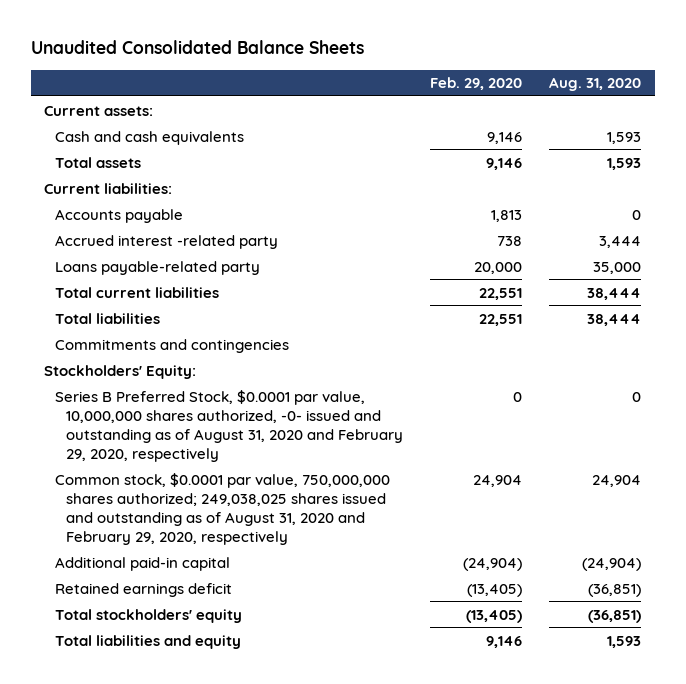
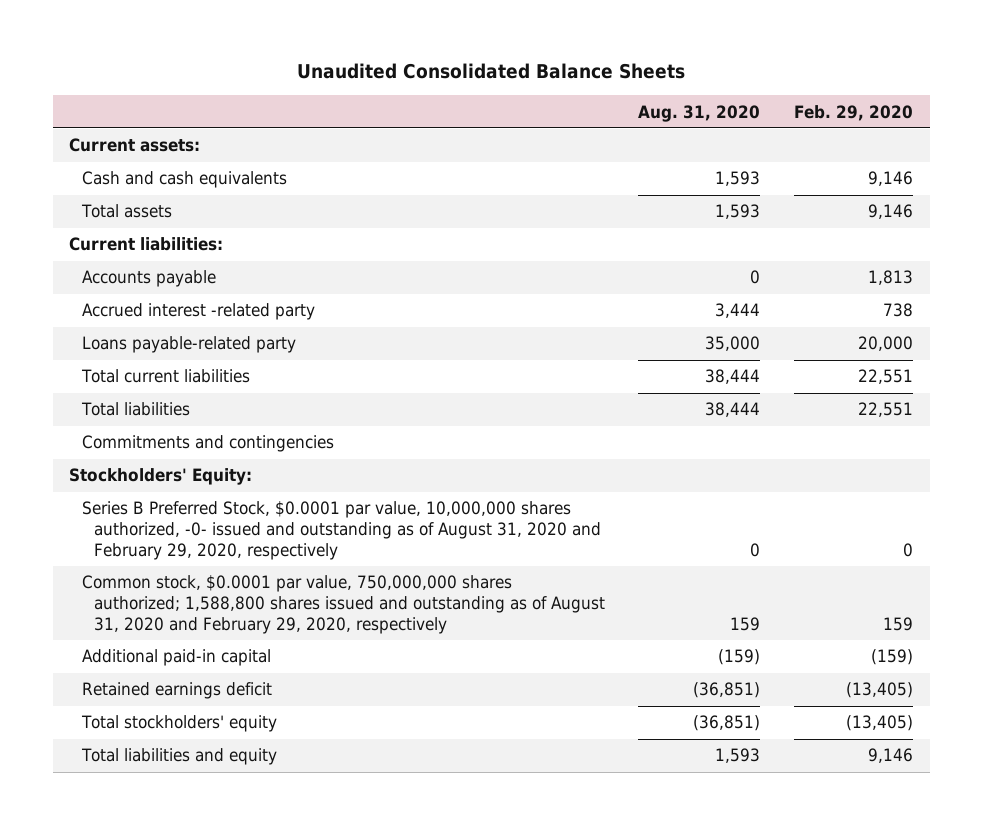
[55,472,391,545] Common stock, $0.0001 par value, 750,000,000 shares authorized; 249,038,025 shares issued and outstanding as of August 31, 2020 and February 29, 2020, respectively -> [81,575,605,634] Common stock, $0.0001 par value, 750,000,000 shares authorized; 1,588,800 shares issued and outstanding as of August 31, 2020 and February 29, 2020, respectively
[473,474,523,487] 24,904 -> [883,616,914,631] 159
[592,474,642,487] 24,904 -> [730,616,761,631] 159
[463,557,523,571] (24,904) -> [871,649,914,666] (159)
[582,557,642,571] (24,904) -> [718,649,761,666] (159)

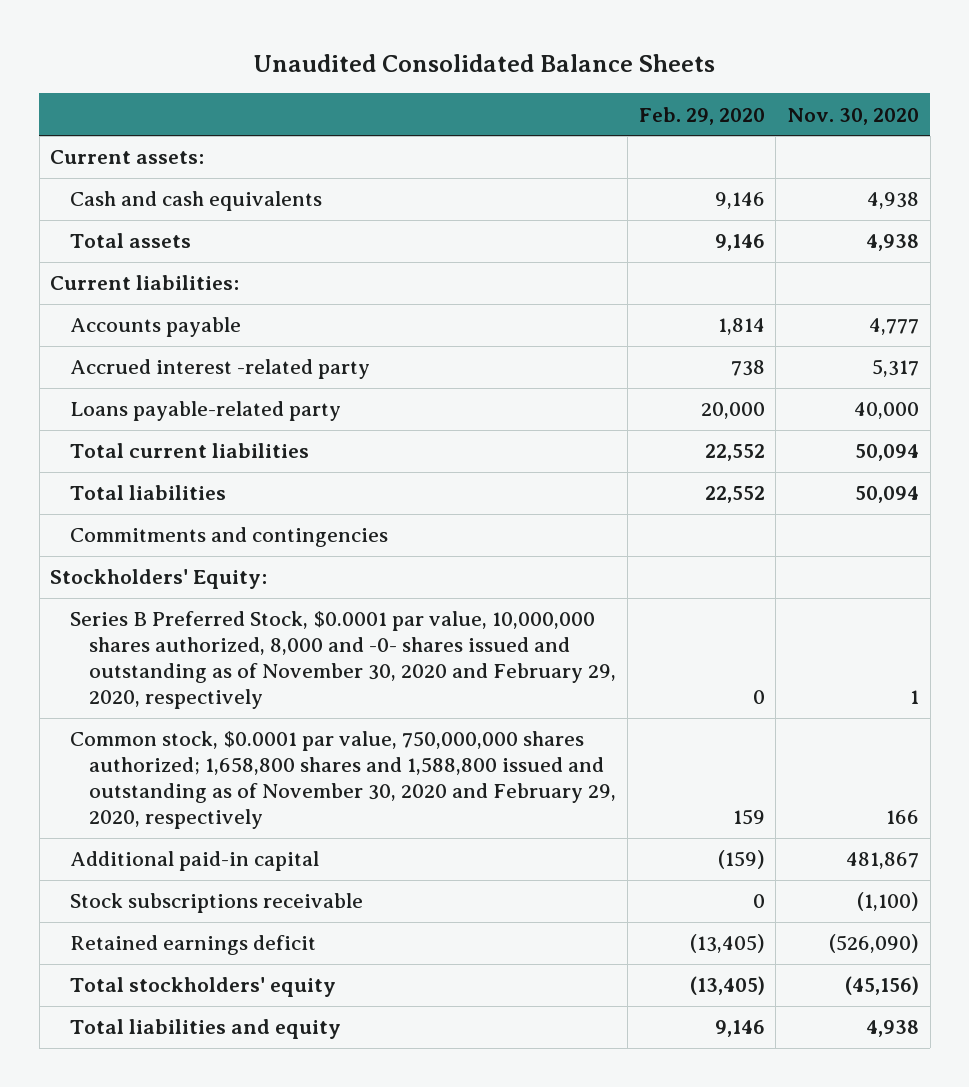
[638,104,761,122] Aug. 31, 2020 -> none
none -> [787,107,920,125] Nov. 30, 2020
[868,270,914,286] 1,813 -> [717,318,765,336] 1,814
[858,369,914,385] 22,551 -> [704,444,765,462] 22,552
[858,402,914,418] 22,551 -> [704,486,765,504] 22,552
[81,501,601,560] Series B Preferred Stock, $0.0001 par value, 10,000,000 shares authorized, -0- issued and outstanding as of August 31, 2020 and February 29, 2020, respectively -> [69,611,617,709] Series B Preferred Stock, $0.0001 par value, 10,000,000 shares authorized, 8,000 and -0- shares issued and outstanding as of November 30, 2020 and February 29, 2020, respectively
[81,575,605,634] Common stock, $0.0001 par value, 750,000,000 shares authorized; 1,588,800 shares issued and outstanding as of August 31, 2020 and February 29, 2020, respectively -> [69,731,617,829] Common stock, $0.0001 par value, 750,000,000 shares authorized; 1,658,800 shares and 1,588,800 issued and outstanding as of November 30, 2020 and February 29, 2020, respectively
none -> [69,893,363,914] Stock subscriptions receivable

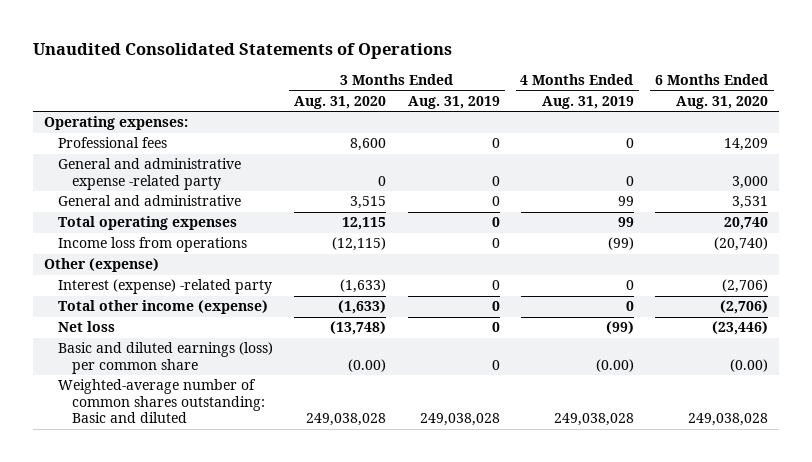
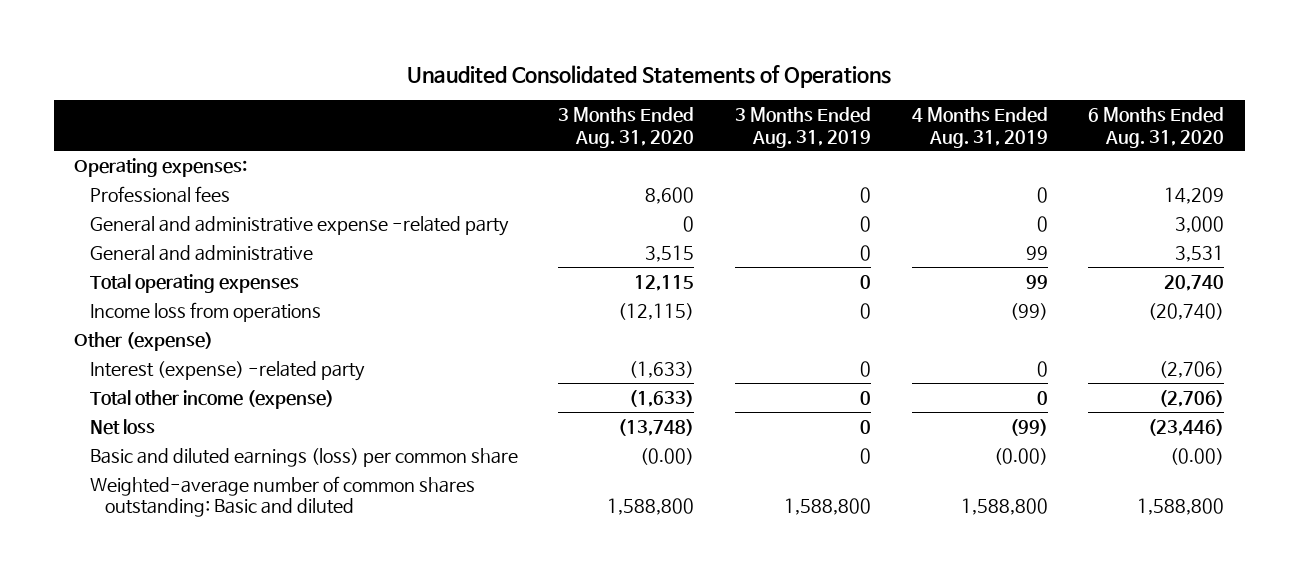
[306,413,387,427] 249,038,028 -> [607,498,695,516] 1,588,800
[419,413,500,427] 249,038,028 -> [783,498,871,516] 1,588,800
[553,413,634,427] 249,038,028 -> [960,498,1048,516] 1,588,800
[688,413,769,427] 249,038,028 -> [1137,498,1225,516] 1,588,800

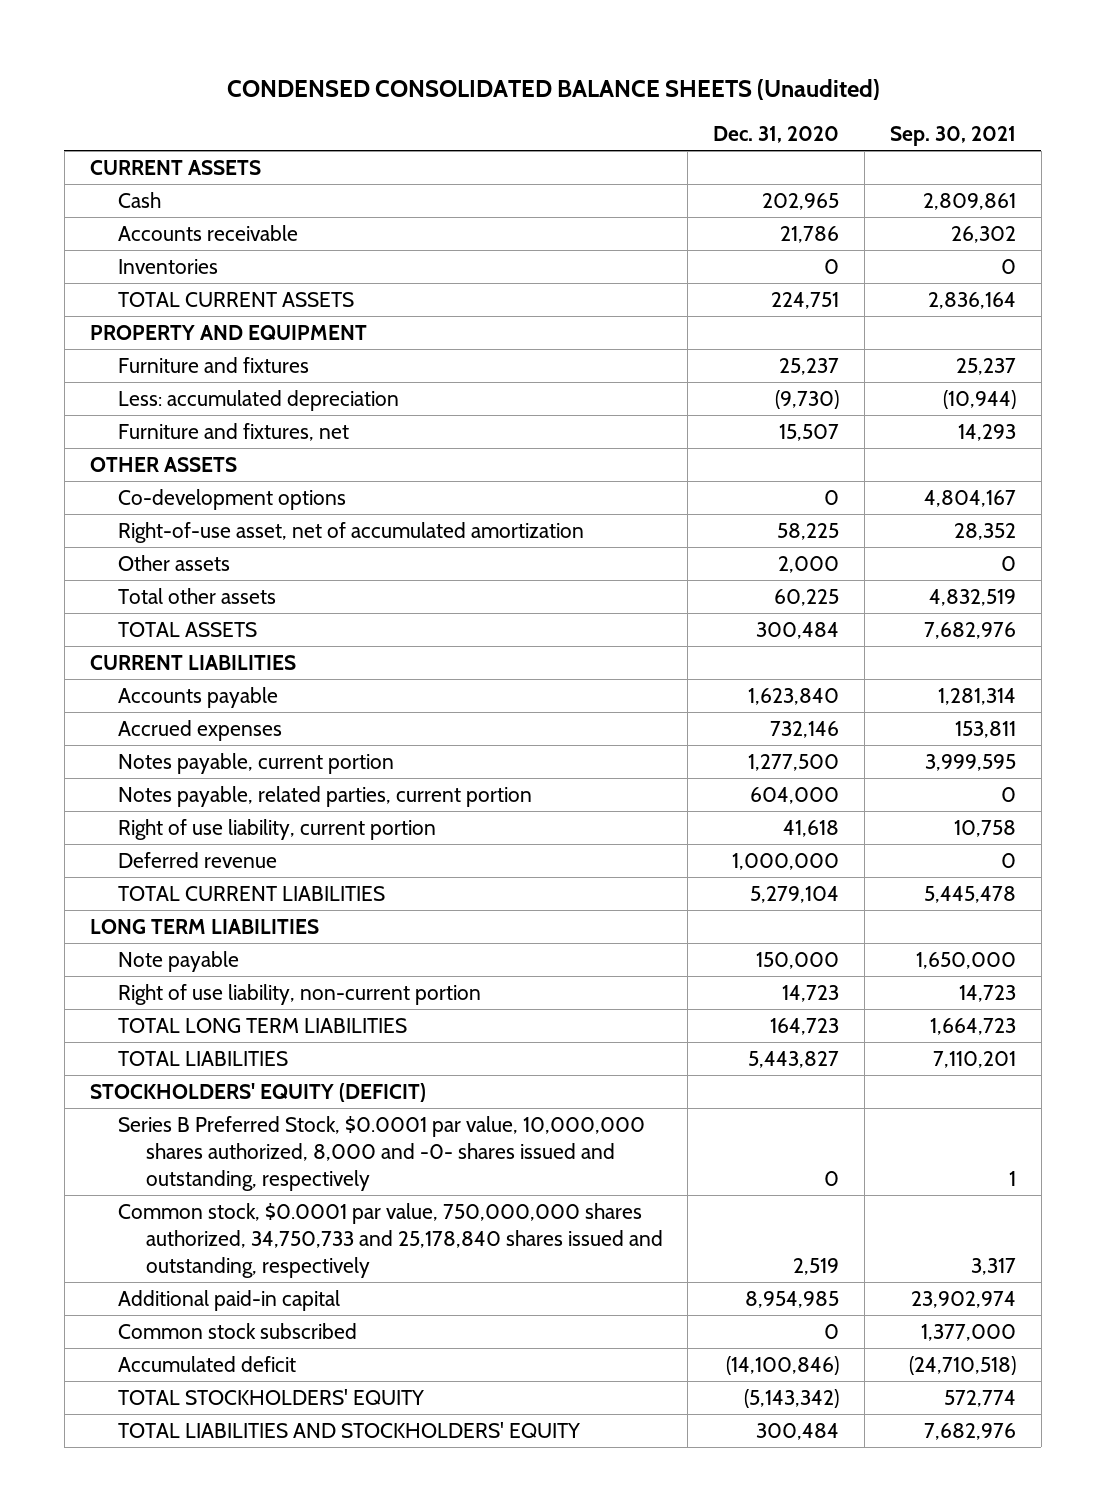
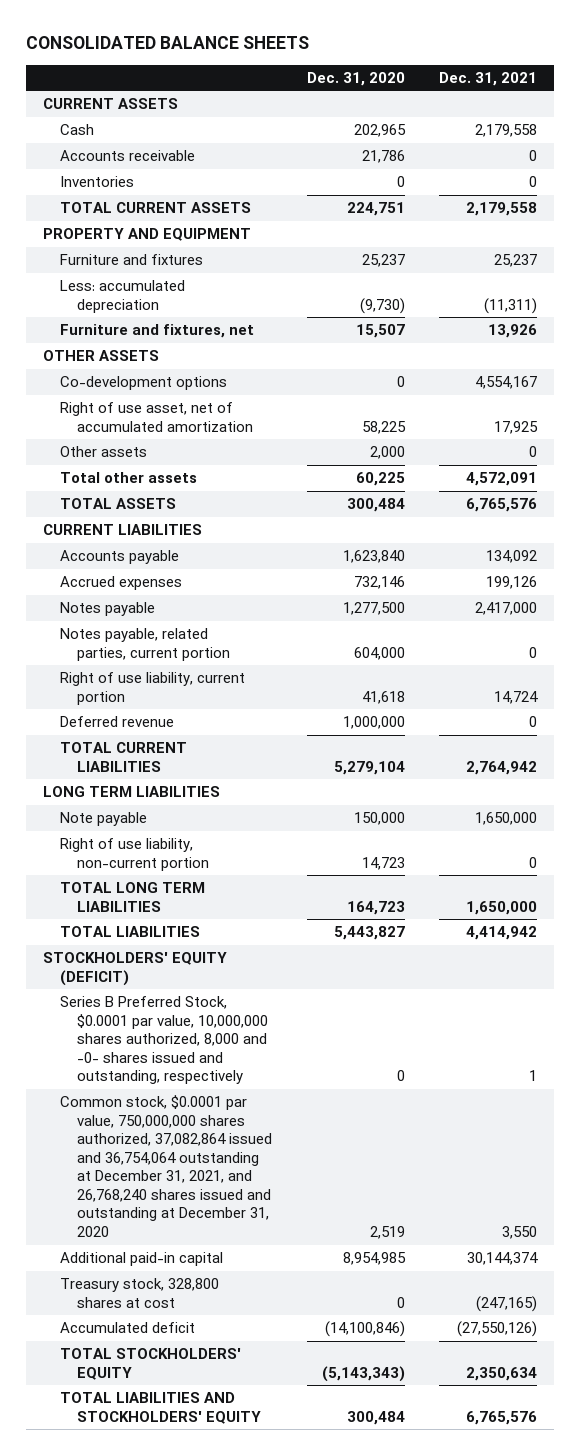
[226,78,880,100] CONDENSED CONSOLIDATED BALANCE SHEETS (Unaudited) -> [25,36,309,50] CONSOLIDATED BALANCE SHEETS
[889,126,1016,147] Sep. 30, 2021 -> none
none -> [439,71,538,86] Dec. 31, 2021
[117,521,584,543] Right-of-use asset, net of accumulated amortization -> [60,402,253,432] Right of use asset, net of accumulated amortization
[117,752,394,774] Notes payable, current portion -> [60,602,156,617] Notes payable
[117,1202,663,1278] Common stock, $0.0001 par value, 750,000,000 shares authorized, 34,750,733 and 25,178,840 shares issued and outstanding, respectively -> [60,1095,272,1237] Common stock, $0.0001 par value, 750,000,000 shares authorized, 37,082,864 issued and 36,754,064 outstanding at December 31, 2021, and 26,768,240 shares issued and outstanding at December 31, 2020
[117,1322,357,1339] Common stock subscribed -> none
none -> [60,1278,220,1308] Treasury stock, 328,800 shares at cost
[744,1388,840,1408] (5,143,342) -> [321,1365,405,1382] (5,143,343)

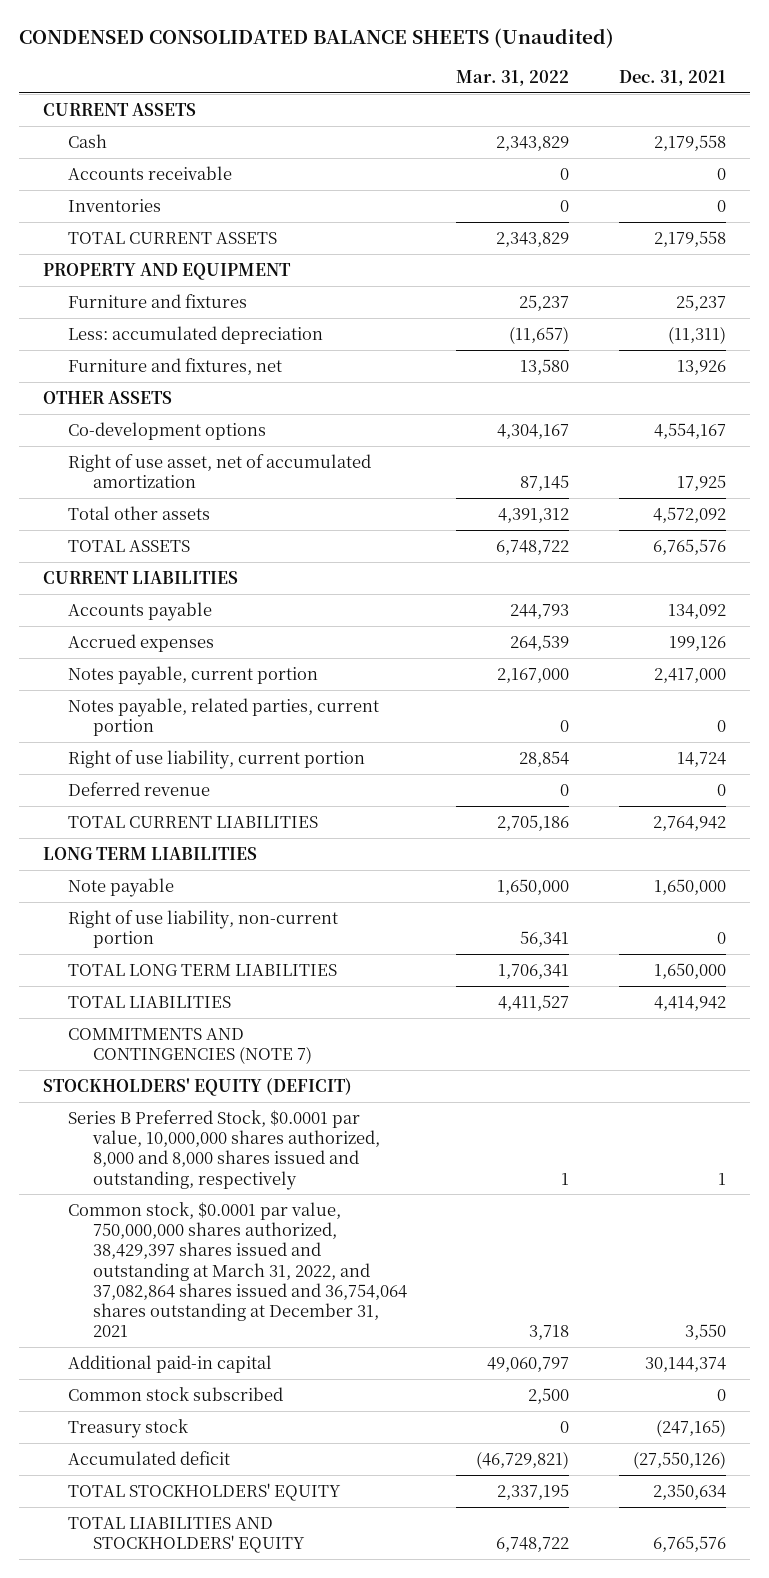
[25,36,309,50] CONSOLIDATED BALANCE SHEETS -> [18,28,614,49] CONDENSED CONSOLIDATED BALANCE SHEETS (Unaudited)
[306,71,405,86] Dec. 31, 2020 -> none
none -> [456,70,570,87] Mar. 31, 2022
[60,446,148,458] Other assets -> none
[466,472,538,487] 4,572,091 -> [652,506,726,523] 4,572,092
[60,602,156,617] Notes payable -> [68,665,319,685] Notes payable, current portion
none -> [68,1027,313,1065] COMMITMENTS AND CONTINGENCIES (NOTE 7)
[60,996,268,1085] Series B Preferred Stock, $0.0001 par value, 10,000,000 shares authorized, 8,000 and -0- shares issued and outstanding, respectively -> [68,1109,381,1190] Series B Preferred Stock, $0.0001 par value, 10,000,000 shares authorized, 8,000 and 8,000 shares issued and outstanding, respectively
[60,1095,272,1237] Common stock, $0.0001 par value, 750,000,000 shares authorized, 37,082,864 issued and 36,754,064 outstanding at December 31, 2021, and 26,768,240 shares issued and outstanding at December 31, 2020 -> [68,1201,408,1338] Common stock, $0.0001 par value, 750,000,000 shares authorized, 38,429,397 shares issued and outstanding at March 31, 2022, and 37,082,864 shares issued and 36,754,064 shares outstanding at December 31, 2021
none -> [68,1386,284,1401] Common stock subscribed
[60,1278,220,1308] Treasury stock, 328,800 shares at cost -> [68,1418,189,1438] Treasury stock

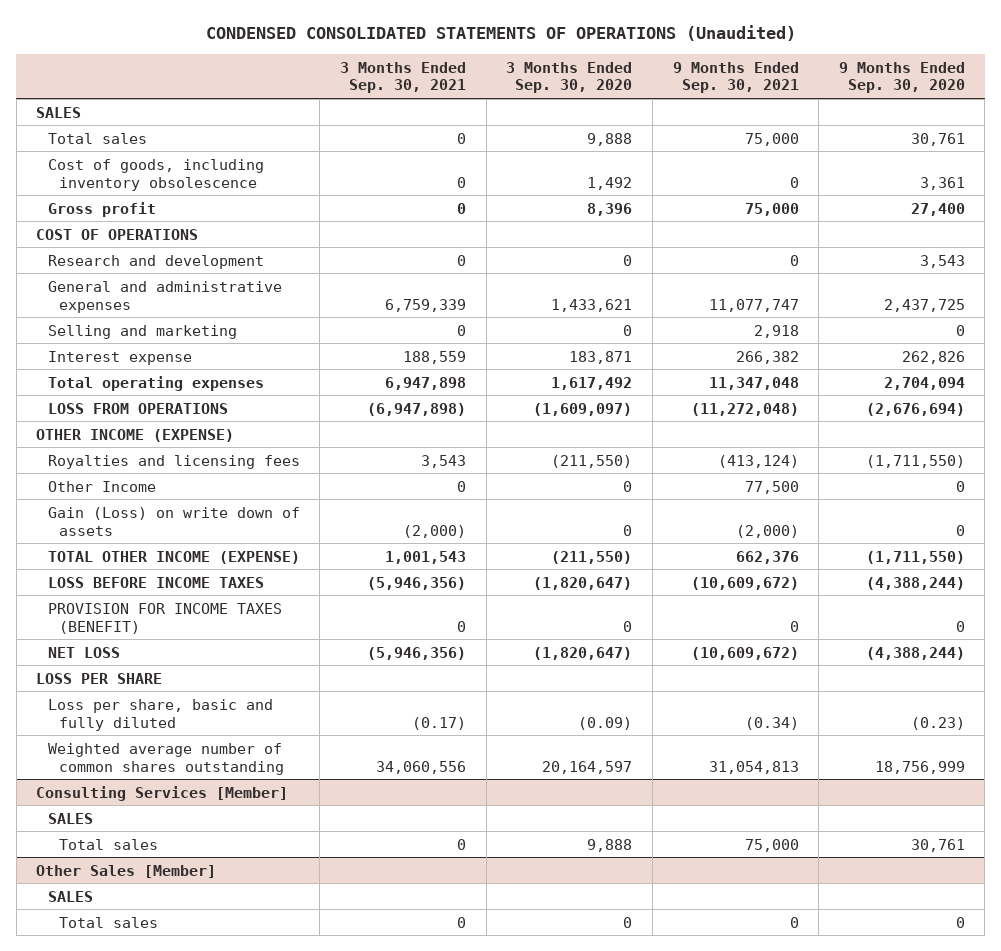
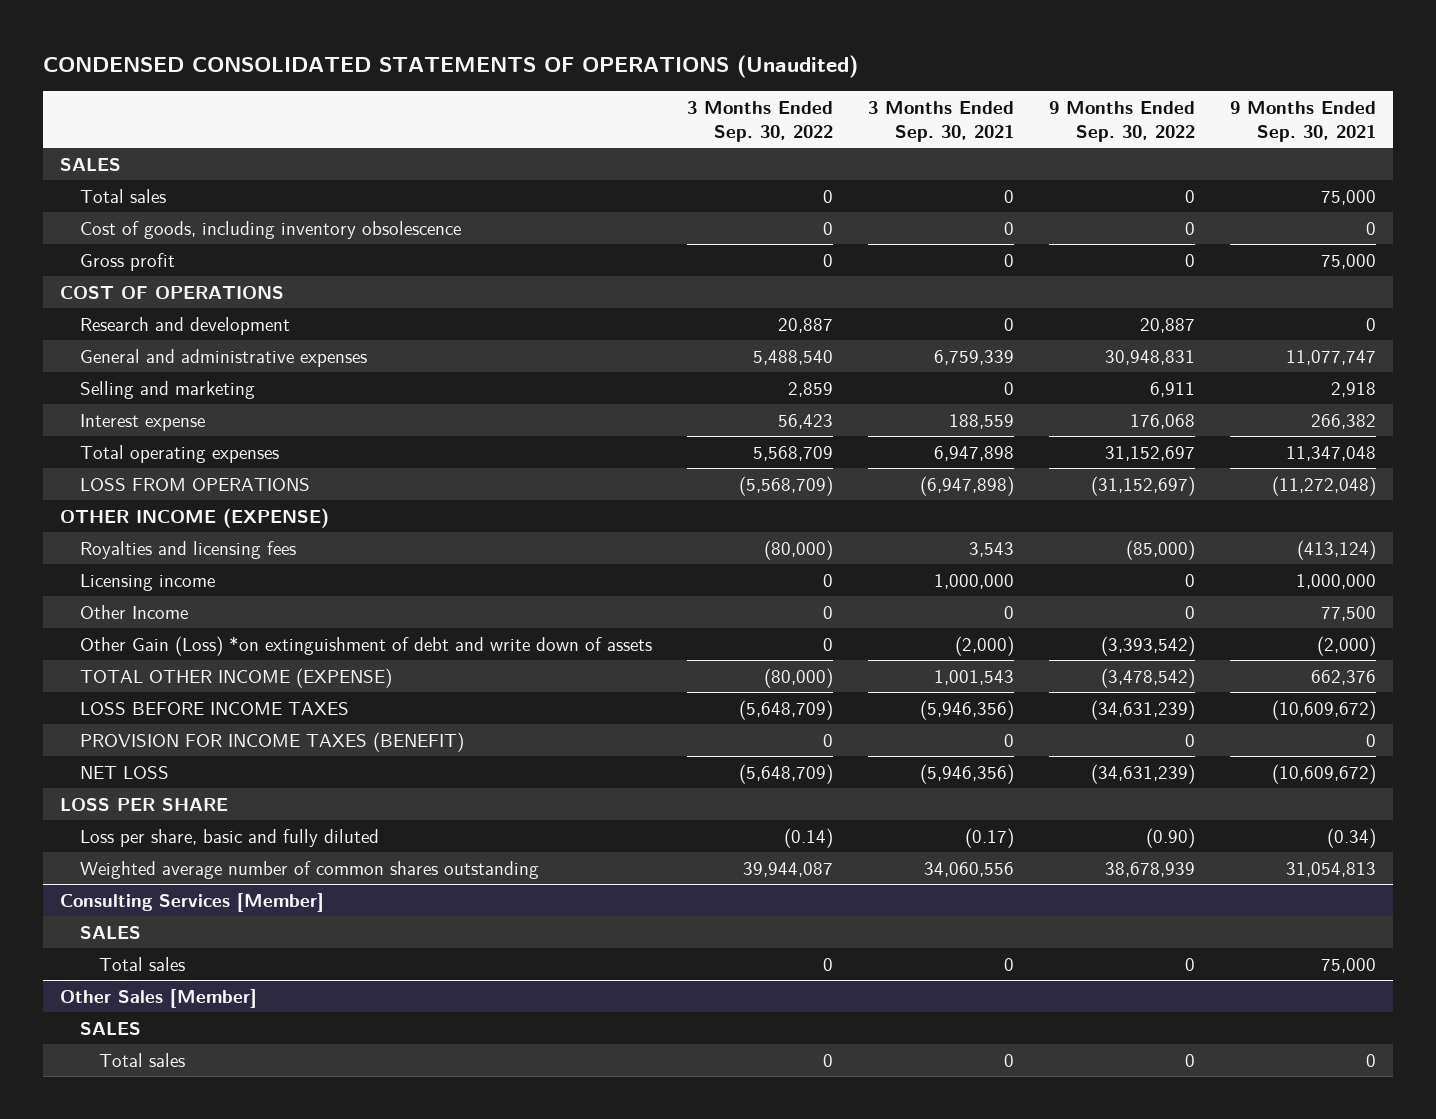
[506,61,633,94] 3 Months Ended Sep. 30, 2020 -> none
[838,61,965,94] 9 Months Ended Sep. 30, 2020 -> none
none -> [686,101,833,142] 3 Months Ended Sep. 30, 2022
none -> [1048,101,1195,142] 9 Months Ended Sep. 30, 2022
none -> [79,573,215,591] Licensing income
[47,506,300,536] Gain (Loss) on write down of assets -> [79,635,652,656] Other Gain (Loss) *on extinguishment of debt and write down of assets

